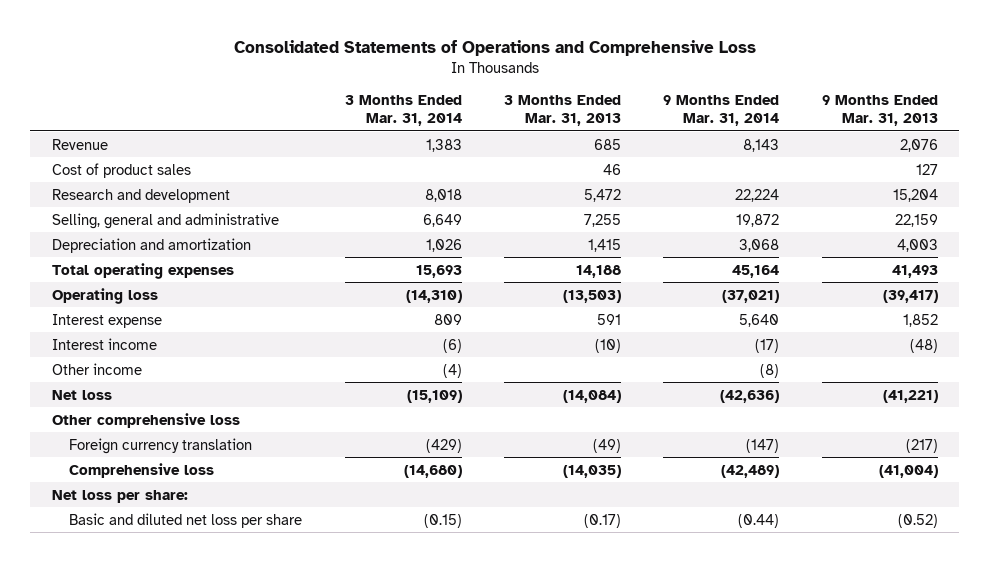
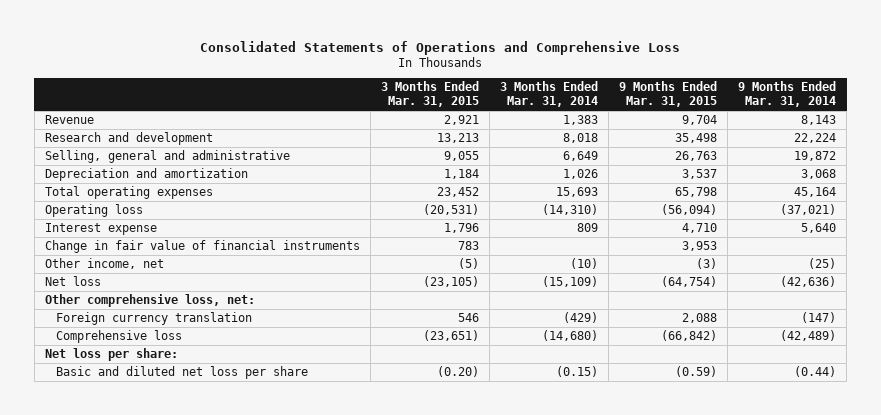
[503,95,621,127] 3 Months Ended Mar. 31, 2013 -> none
[821,95,938,127] 9 Months Ended Mar. 31, 2013 -> none
none -> [380,81,479,108] 3 Months Ended Mar. 31, 2015
none -> [618,81,717,108] 9 Months Ended Mar. 31, 2015
[51,162,191,178] Cost of product sales -> none
[51,337,157,350] Interest income -> none
none -> [44,240,360,254] Change in fair value of financial instruments
[51,362,142,375] Other income -> [44,258,164,270] Other income, net
[442,363,462,378] (4) -> [569,258,598,270] (10)
[760,363,780,378] (8) -> [808,258,837,270] (25)
[51,412,240,428] Other comprehensive loss -> [44,294,255,308] Other comprehensive loss, net:

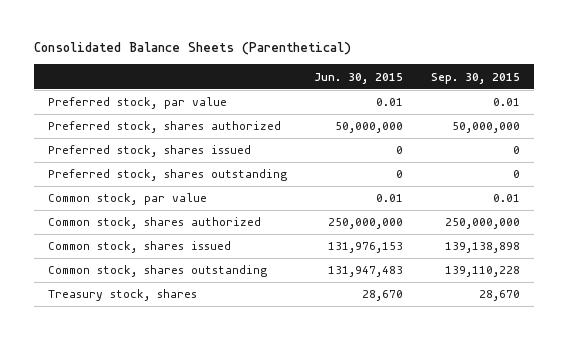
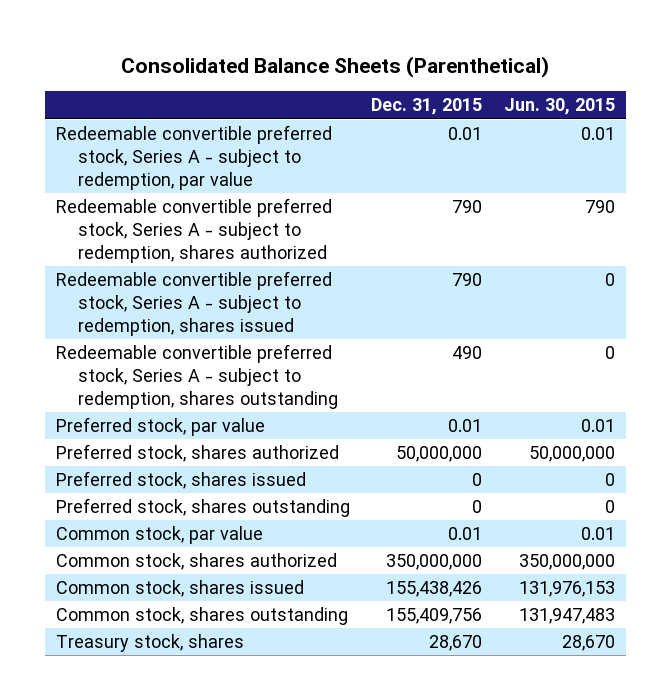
[431,72,521,84] Sep. 30, 2015 -> none
none -> [371,98,483,116] Dec. 31, 2015
none -> [55,125,332,190] Redeemable convertible preferred stock, Series A - subject to redemption, par value
none -> [55,198,332,263] Redeemable convertible preferred stock, Series A - subject to redemption, shares authorized
none -> [55,271,332,336] Redeemable convertible preferred stock, Series A - subject to redemption, shares issued
none -> [55,344,338,409] Redeemable convertible preferred stock, Series A - subject to redemption, shares outstanding
[328,218,404,230] 250,000,000 -> [518,554,615,571] 350,000,000

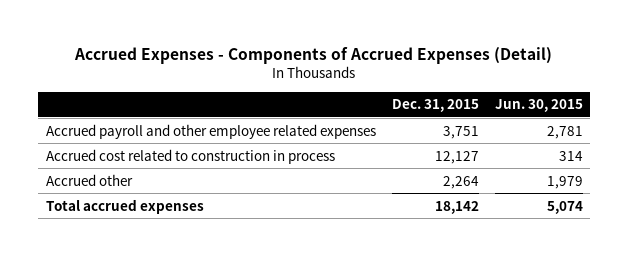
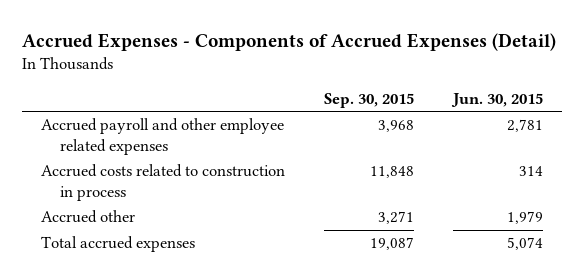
[391,99,479,113] Dec. 31, 2015 -> none
none -> [323,92,414,108] Sep. 30, 2015
[46,148,336,164] Accrued cost related to construction in process -> [40,164,285,201] Accrued costs related to construction in process

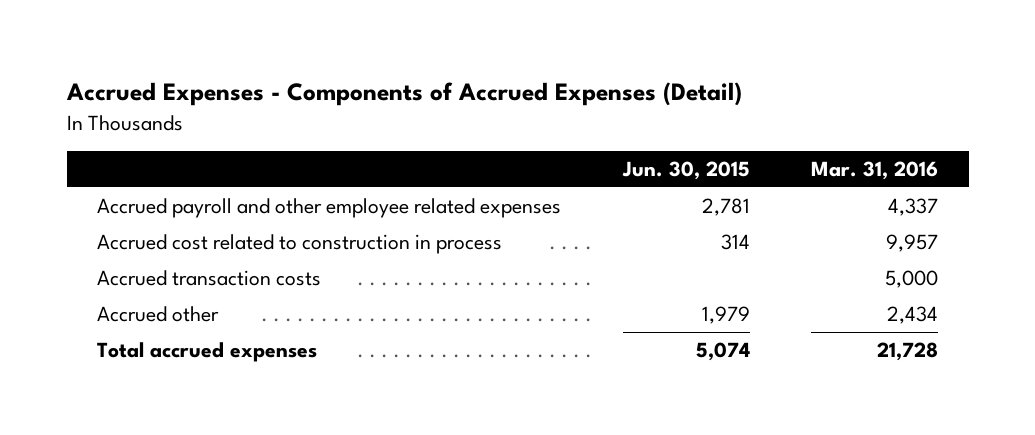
[323,92,414,108] Sep. 30, 2015 -> none
none -> [811,161,939,181] Mar. 31, 2016
[40,164,285,201] Accrued costs related to construction in process -> [97,233,503,254] Accrued cost related to construction in process
none -> [97,269,322,286] Accrued transaction costs

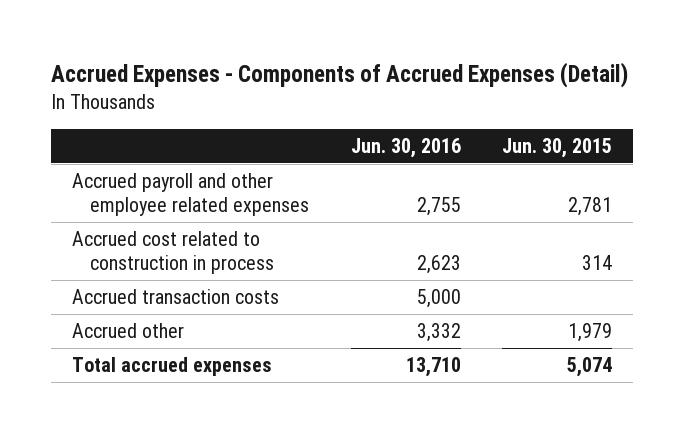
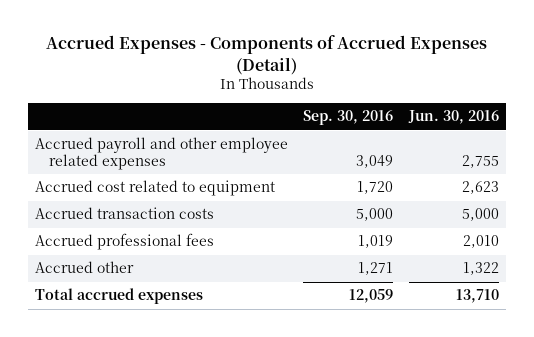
[502,138,613,159] Jun. 30, 2015 -> none
none -> [303,110,394,126] Sep. 30, 2016
[71,231,274,274] Accrued cost related to construction in process -> [35,180,276,197] Accrued cost related to equipment
none -> [35,233,215,251] Accrued professional fees
[416,323,461,343] 3,332 -> [462,262,499,276] 1,322

